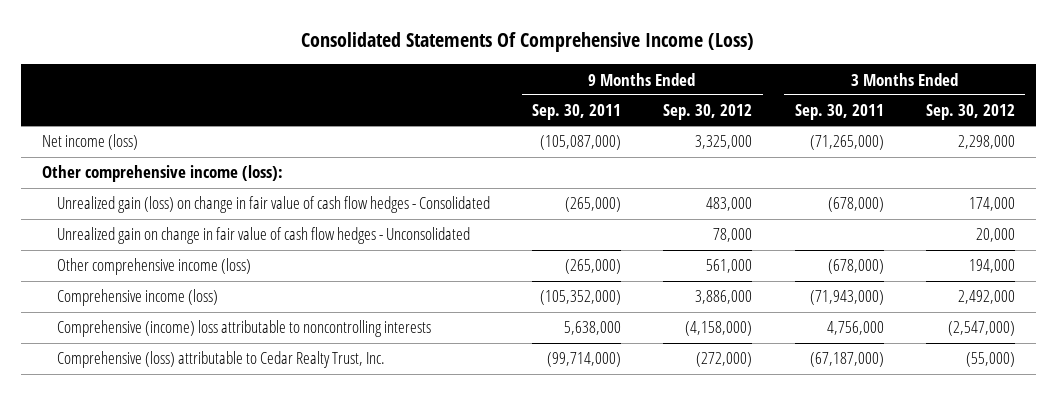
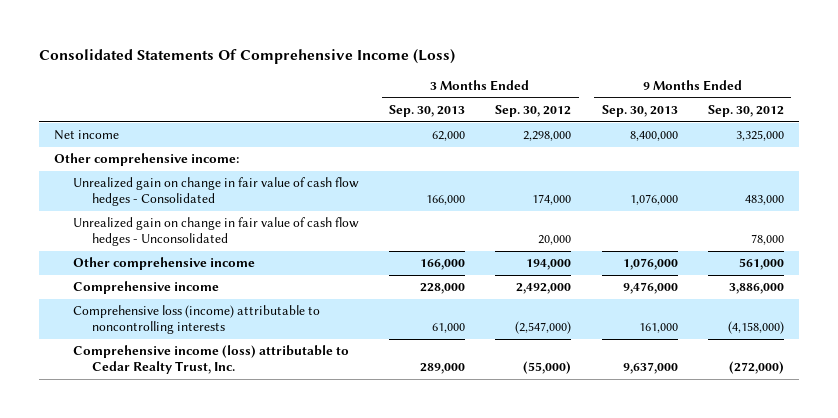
[532,104,622,121] Sep. 30, 2011 -> none
[794,104,884,121] Sep. 30, 2011 -> none
none -> [389,104,466,117] Sep. 30, 2013
none -> [601,104,678,117] Sep. 30, 2013
[42,134,139,151] Net income (loss) -> [54,130,120,141] Net income
[42,165,284,183] Other comprehensive income (loss): -> [54,153,240,167] Other comprehensive income:
[57,196,491,214] Unrealized gain (loss) on change in fair value of cash flow hedges - Consolidated -> [72,177,359,207] Unrealized gain on change in fair value of cash flow hedges - Consolidated
[57,258,252,276] Other comprehensive income (loss) -> [72,257,255,271] Other comprehensive income
[57,289,219,307] Comprehensive income (loss) -> [72,281,219,295] Comprehensive income
[57,320,432,338] Comprehensive (income) loss attributable to noncontrolling interests -> [72,305,320,335] Comprehensive loss (income) attributable to noncontrolling interests
[57,351,386,369] Comprehensive (loss) attributable to Cedar Realty Trust, Inc. -> [72,345,349,375] Comprehensive income (loss) attributable to Cedar Realty Trust, Inc.

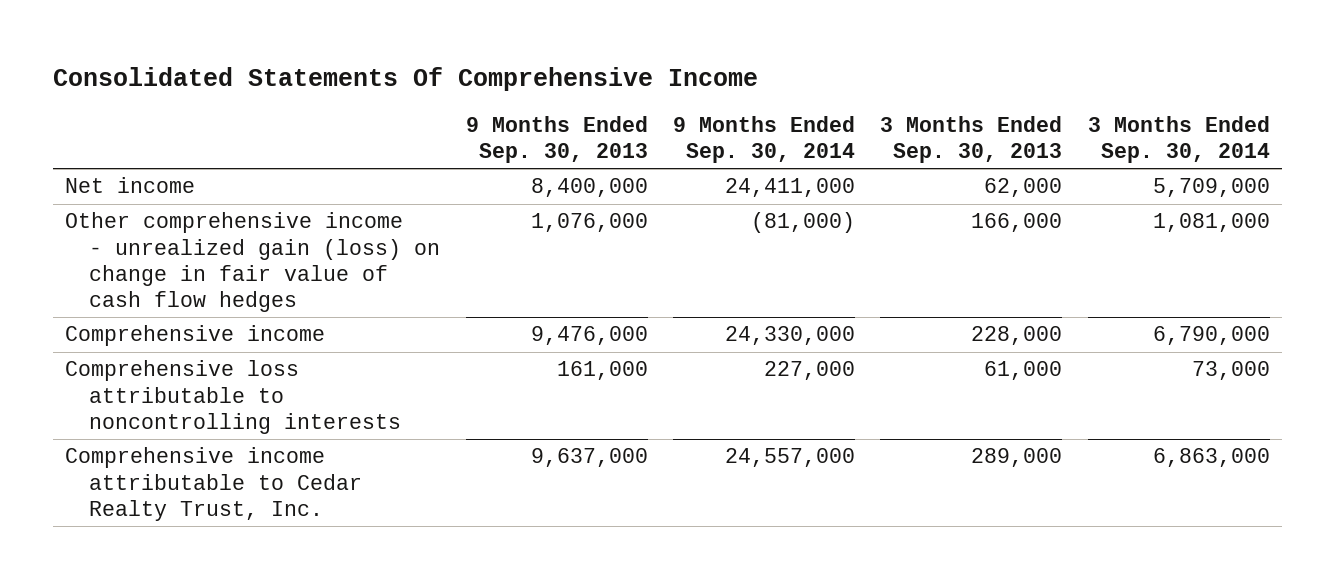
[38,48,455,64] Consolidated Statements Of Comprehensive Income (Loss) -> [52,67,758,92] Consolidated Statements Of Comprehensive Income
[495,104,572,117] Sep. 30, 2012 -> none
[707,104,784,117] Sep. 30, 2012 -> none
none -> [672,116,855,164] 9 Months Ended Sep. 30, 2014
none -> [1087,116,1270,164] 3 Months Ended Sep. 30, 2014
[54,153,240,167] Other comprehensive income: -> none
[72,217,359,247] Unrealized gain on change in fair value of cash flow hedges - Unconsolidated -> none
[72,257,255,271] Other comprehensive income -> none
[72,177,359,207] Unrealized gain on change in fair value of cash flow hedges - Consolidated -> [65,212,441,312] Other comprehensive income - unrealized gain (loss) on change in fair value of cash flow hedges
[72,305,320,335] Comprehensive loss (income) attributable to noncontrolling interests -> [65,360,402,434] Comprehensive loss attributable to noncontrolling interests
[72,345,349,375] Comprehensive income (loss) attributable to Cedar Realty Trust, Inc. -> [65,447,363,521] Comprehensive income attributable to Cedar Realty Trust, Inc.

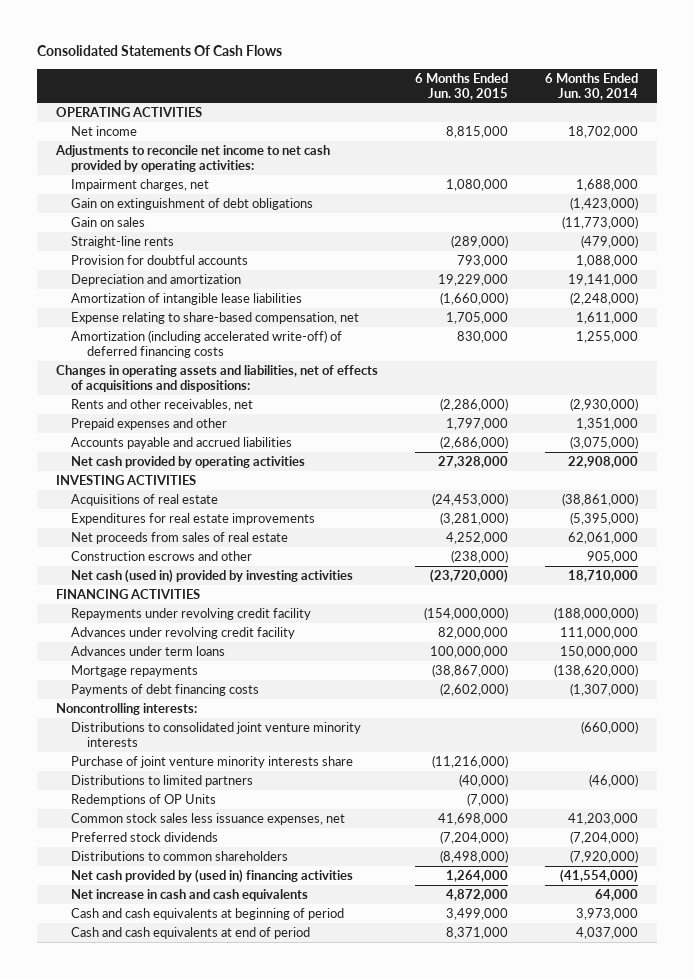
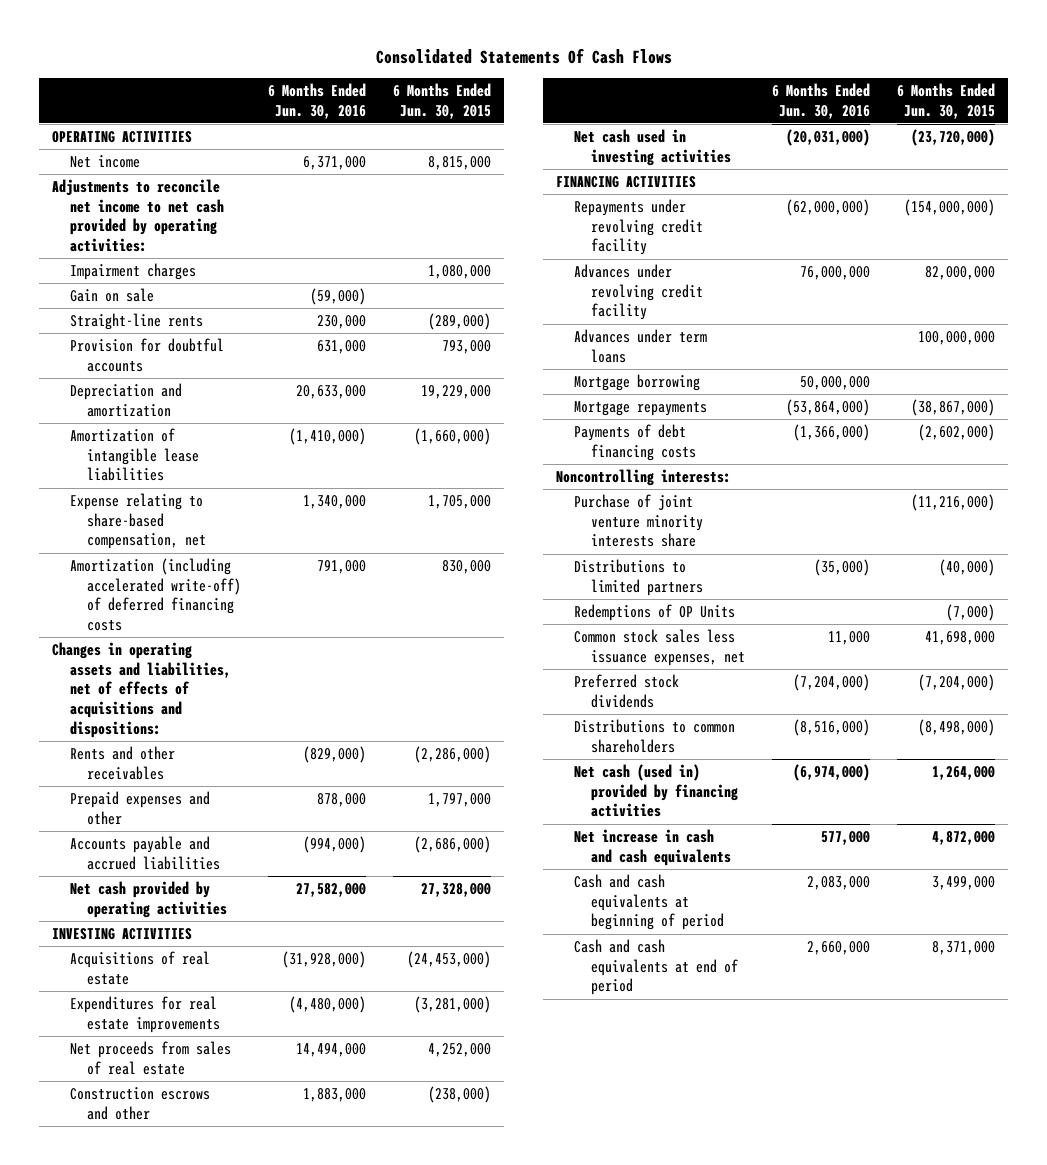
[544,72,638,100] 6 Months Ended Jun. 30, 2014 -> none
none -> [268,82,367,119] 6 Months Ended Jun. 30, 2016
[71,197,314,210] Gain on extinguishment of debt obligations -> none
[71,178,210,191] Impairment charges, net -> [69,262,196,280] Impairment charges
[71,216,146,227] Gain on sales -> [69,287,154,302] Gain on sale
[71,398,254,411] Rents and other receivables, net -> [69,745,175,780] Rents and other receivables
[71,568,354,583] Net cash (used in) provided by investing activities -> [573,128,732,166] Net cash used in investing activities
none -> [573,373,700,391] Mortgage borrowing
[71,721,362,747] Distributions to consolidated joint venture minority interests -> none
[71,868,354,883] Net cash provided by (used in) financing activities -> [573,763,739,818] Net cash (used in) provided by financing activities

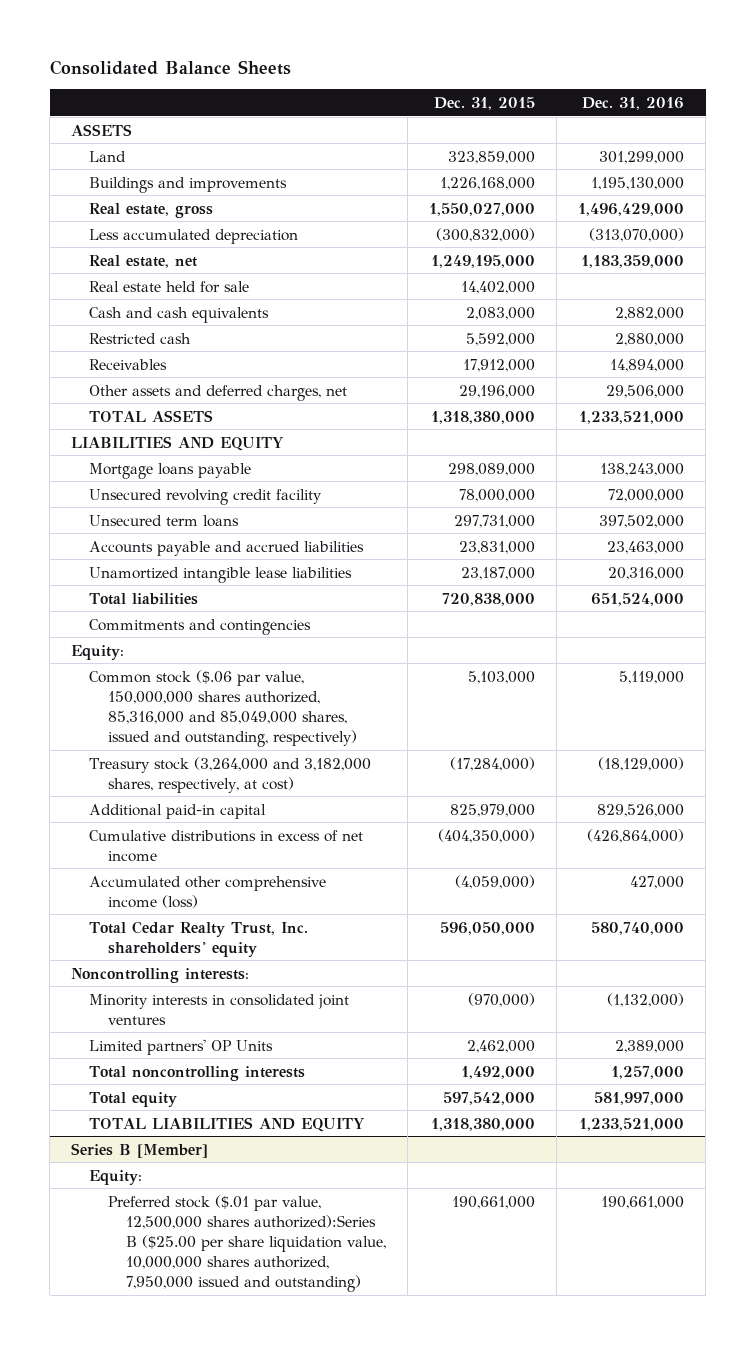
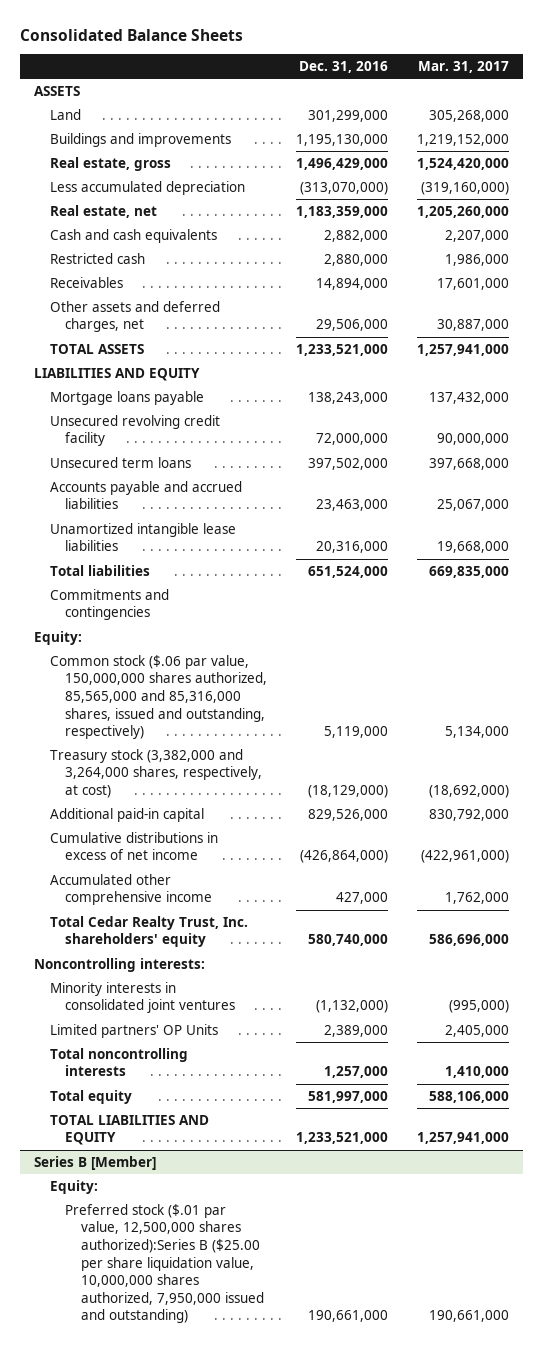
[434,96,536,110] Dec. 31, 2015 -> none
none -> [417,61,509,74] Mar. 31, 2017
[89,280,250,293] Real estate held for sale -> none
[89,669,357,748] Common stock ($.06 par value, 150,000,000 shares authorized, 85,316,000 and 85,049,000 shares, issued and outstanding, respectively) -> [49,654,268,740] Common stock ($.06 par value, 150,000,000 shares authorized, 85,565,000 and 85,316,000 shares, issued and outstanding, respectively)
[89,756,372,793] Treasury stock (3,264,000 and 3,182,000 shares, respectively, at cost) -> [49,748,263,798] Treasury stock (3,382,000 and 3,264,000 shares, respectively, at cost)
[89,875,327,908] Accumulated other comprehensive income (loss) -> [49,873,213,906] Accumulated other comprehensive income

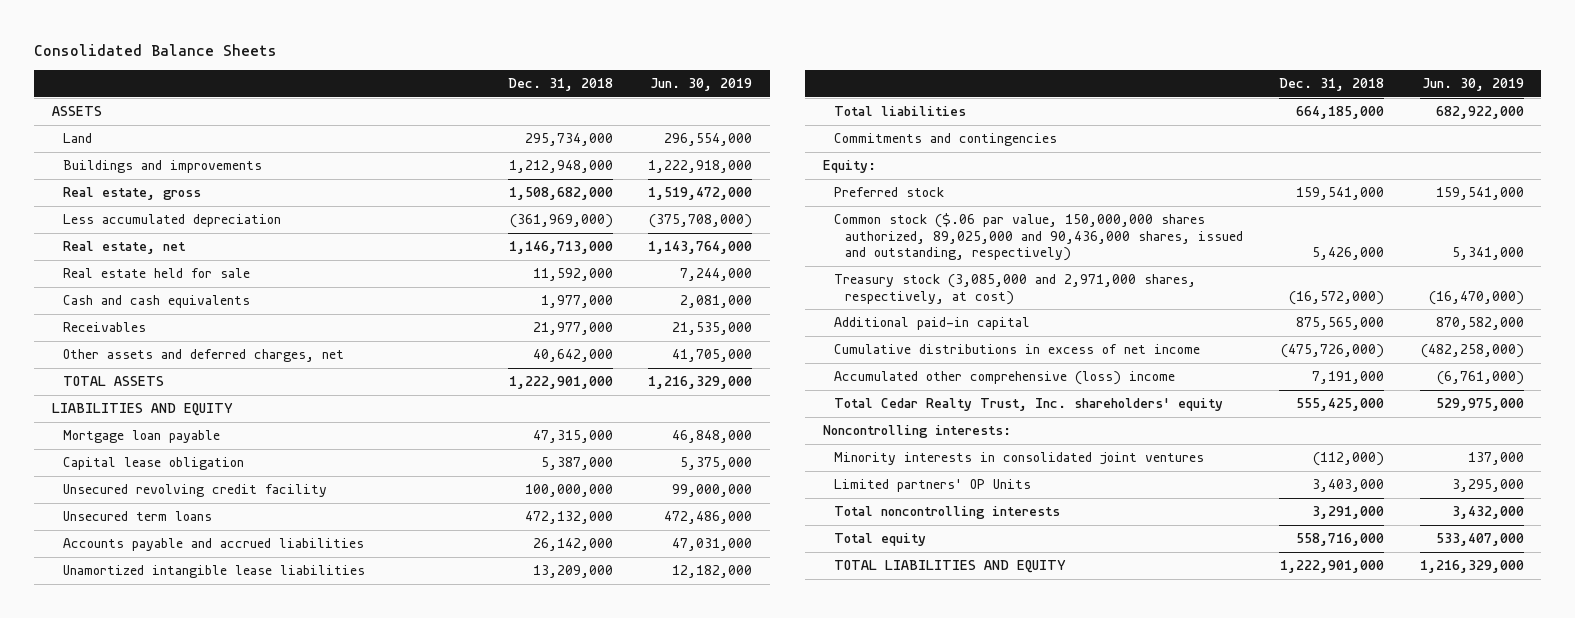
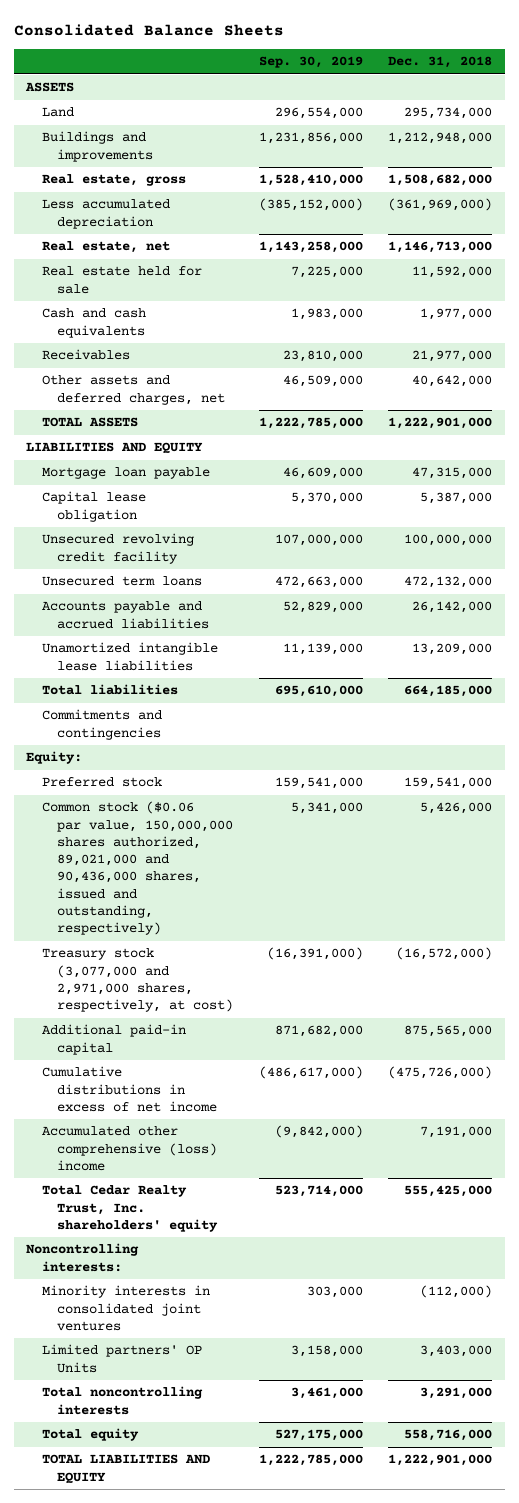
[650,77,753,91] Jun. 30, 2019 -> none
none -> [258,56,363,69] Sep. 30, 2019
[834,213,1244,262] Common stock ($.06 par value, 150,000,000 shares authorized, 89,025,000 and 90,436,000 shares, issued and outstanding, respectively) -> [41,801,234,936] Common stock ($0.06 par value, 150,000,000 shares authorized, 89,021,000 and 90,436,000 shares, issued and outstanding, respectively)
[834,274,1197,305] Treasury stock (3,085,000 and 2,971,000 shares, respectively, at cost) -> [41,948,234,1013] Treasury stock (3,077,000 and 2,971,000 shares, respectively, at cost)

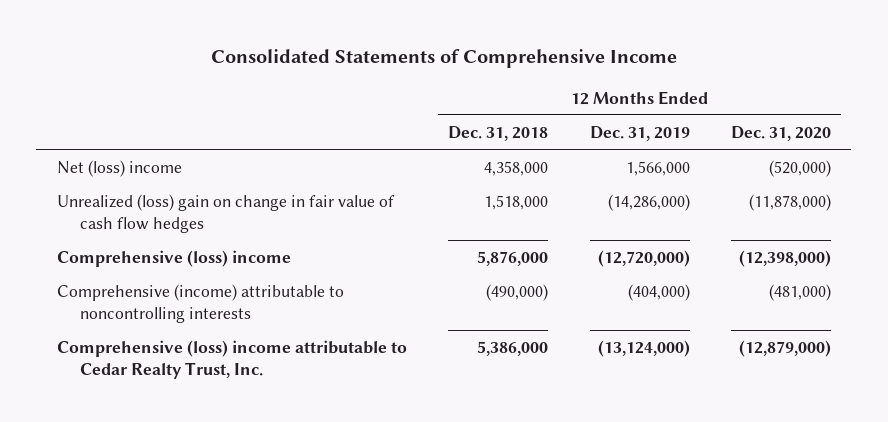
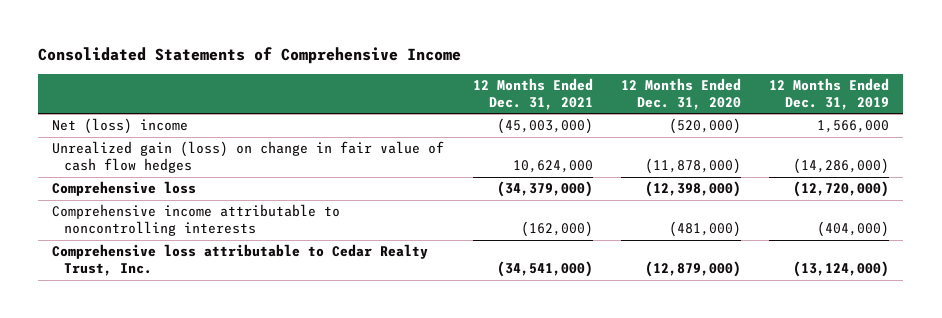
[448,125,549,141] Dec. 31, 2018 -> none
none -> [472,78,593,110] 12 Months Ended Dec. 31, 2021
[57,193,396,234] Unrealized (loss) gain on change in fair value of cash flow hedges -> [52,141,445,173] Unrealized gain (loss) on change in fair value of cash flow hedges
[57,249,292,267] Comprehensive (loss) income -> [52,181,197,197] Comprehensive loss
[57,283,345,324] Comprehensive (income) attributable to noncontrolling interests -> [52,204,341,236] Comprehensive income attributable to noncontrolling interests
[57,339,408,380] Comprehensive (loss) income attributable to Cedar Realty Trust, Inc. -> [52,244,429,276] Comprehensive loss attributable to Cedar Realty Trust, Inc.

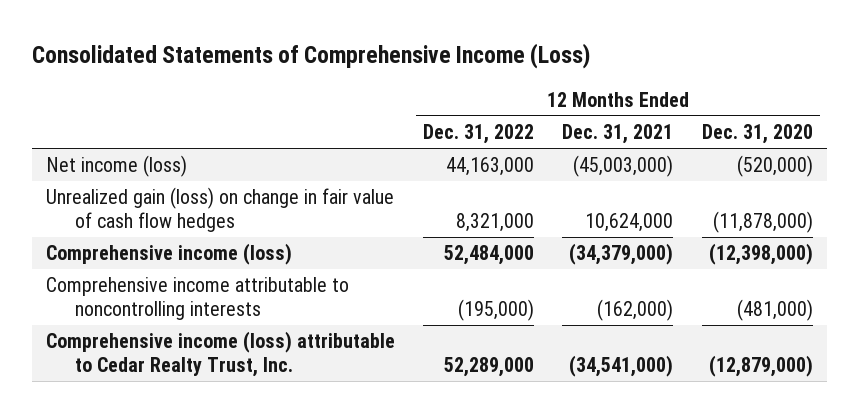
[38,46,462,64] Consolidated Statements of Comprehensive Income -> [31,43,590,70] Consolidated Statements of Comprehensive Income (Loss)
[769,78,890,110] 12 Months Ended Dec. 31, 2019 -> none
none -> [423,124,535,145] Dec. 31, 2022
[52,118,189,135] Net (loss) income -> [45,155,187,178] Net income (loss)
[52,181,197,197] Comprehensive loss -> [45,243,292,266] Comprehensive income (loss)
[52,244,429,276] Comprehensive loss attributable to Cedar Realty Trust, Inc. -> [45,331,395,378] Comprehensive income (loss) attributable to Cedar Realty Trust, Inc.

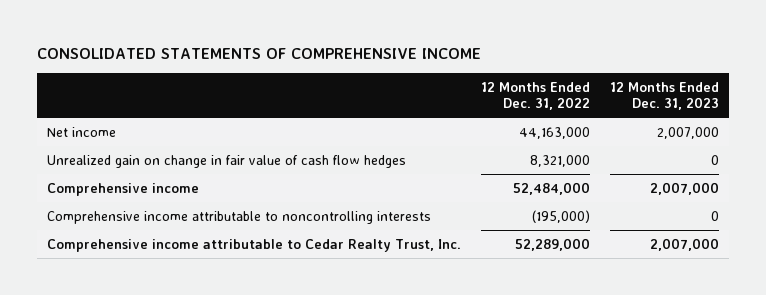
[31,43,590,70] Consolidated Statements of Comprehensive Income (Loss) -> [37,48,482,60] CONSOLIDATED STATEMENTS OF COMPREHENSIVE INCOME
[562,124,674,145] Dec. 31, 2021 -> none
[701,124,813,145] Dec. 31, 2020 -> none
none -> [610,81,720,111] 12 Months Ended Dec. 31, 2023
[45,155,187,178] Net income (loss) -> [47,126,117,137] Net income
[45,187,394,233] Unrealized gain (loss) on change in fair value of cash flow hedges -> [47,154,407,168] Unrealized gain on change in fair value of cash flow hedges
[45,243,292,266] Comprehensive income (loss) -> [47,182,200,196] Comprehensive income
[45,331,395,378] Comprehensive income (loss) attributable to Cedar Realty Trust, Inc. -> [47,238,462,252] Comprehensive income attributable to Cedar Realty Trust, Inc.

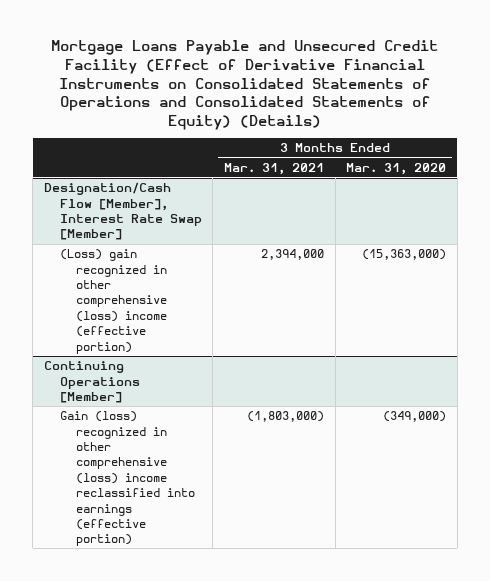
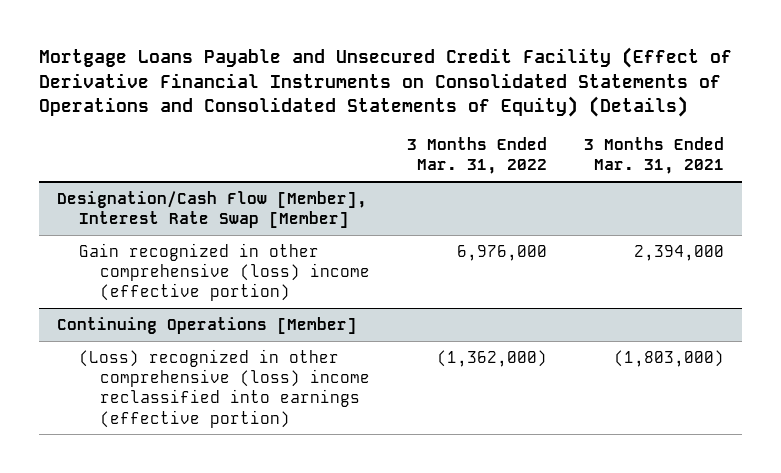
[346,162,447,175] Mar. 31, 2020 -> none
none -> [407,137,548,175] 3 Months Ended Mar. 31, 2022
[59,249,167,354] (Loss) gain recognized in other comprehensive (loss) income (effective portion) -> [78,242,371,302] Gain recognized in other comprehensive (loss) income (effective portion)
[59,411,195,547] Gain (loss) recognized in other comprehensive (loss) income reclassified into earnings (effective portion) -> [78,348,371,428] (Loss) recognized in other comprehensive (loss) income reclassified into earnings (effective portion)

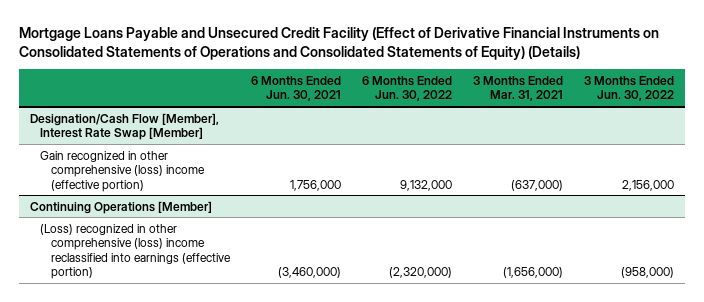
[407,137,548,175] 3 Months Ended Mar. 31, 2022 -> none
none -> [250,75,341,102] 6 Months Ended Jun. 30, 2021
none -> [362,75,453,102] 6 Months Ended Jun. 30, 2022
none -> [584,75,675,102] 3 Months Ended Jun. 30, 2022
[633,244,724,261] 2,394,000 -> [511,179,564,191] (637,000)
[613,349,724,367] (1,803,000) -> [503,267,564,279] (1,656,000)

